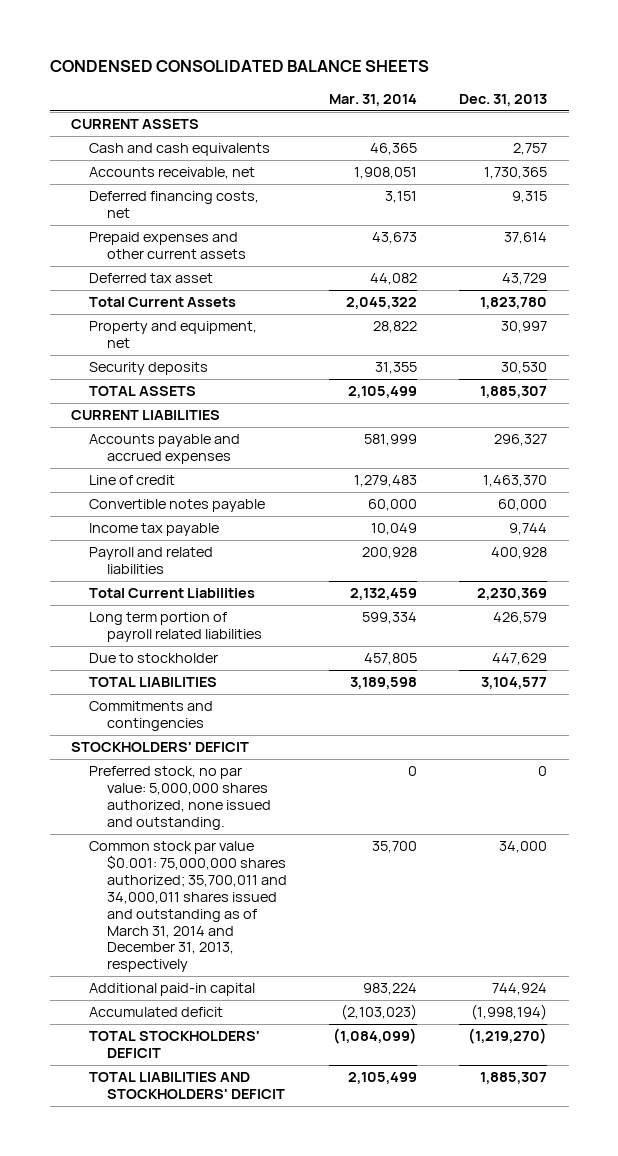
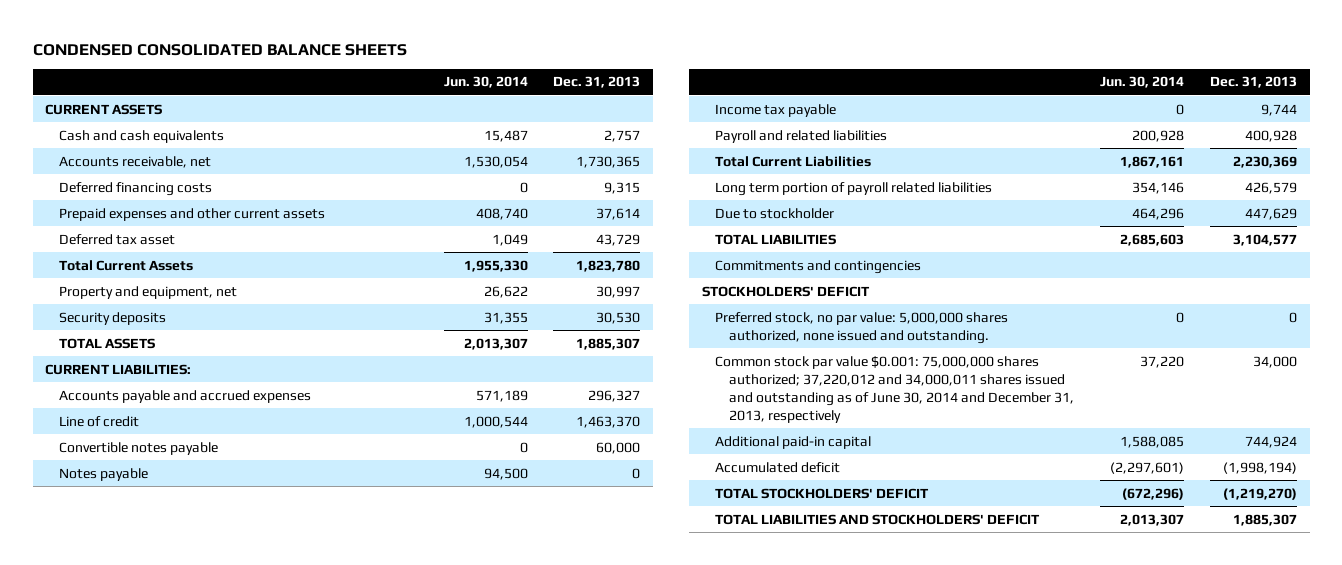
[329,93,418,106] Mar. 31, 2014 -> none
none -> [443,76,528,89] Jun. 30, 2014
[88,191,259,219] Deferred financing costs, net -> [59,181,213,196] Deferred financing costs
[70,410,220,421] CURRENT LIABILITIES -> [45,363,192,375] CURRENT LIABILITIES:
none -> [59,467,149,481] Notes payable
[88,841,287,973] Common stock par value $0.001: 75,000,000 shares authorized; 35,700,011 and 34,000,011 shares issued and outstanding as of March 31, 2014 and December 31, 2013, respectively -> [715,355,1075,423] Common stock par value $0.001: 75,000,000 shares authorized; 37,220,012 and 34,000,011 shares issued and outstanding as of June 30, 2014 and December 31, 2013, respectively

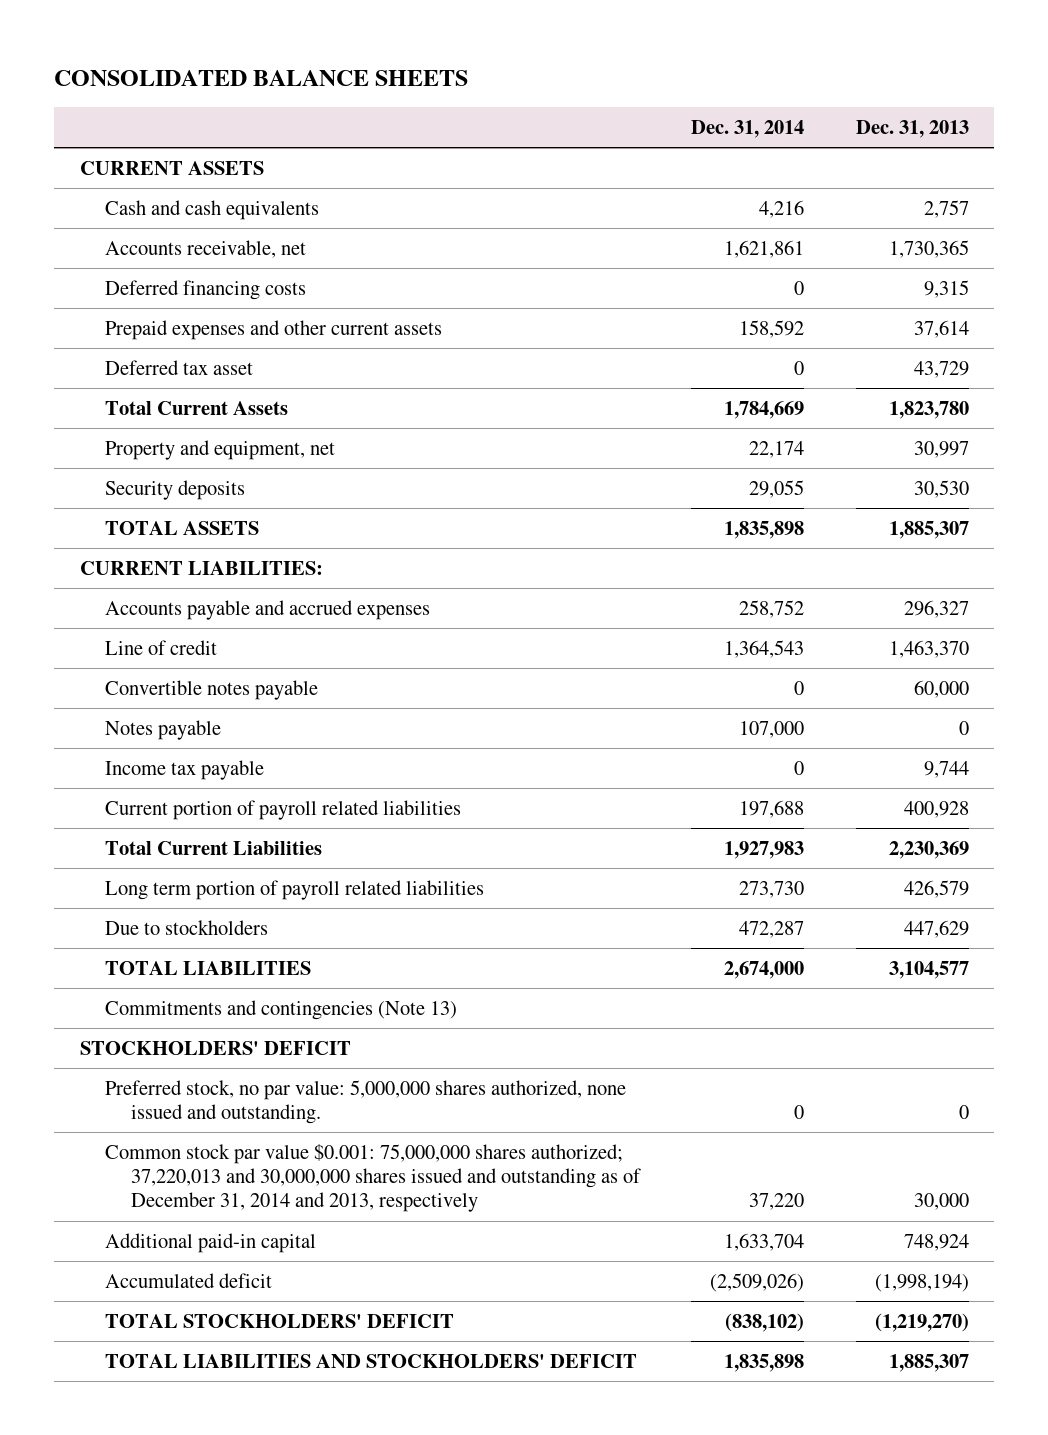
[32,43,407,56] CONDENSED CONSOLIDATED BALANCE SHEETS -> [54,70,469,87] CONSOLIDATED BALANCE SHEETS
[443,76,528,89] Jun. 30, 2014 -> none
none -> [691,119,805,138] Dec. 31, 2014
[715,129,888,143] Payroll and related liabilities -> [105,799,462,820] Current portion of payroll related liabilities
[715,207,835,219] Due to stockholder -> [105,919,269,935] Due to stockholders
[715,259,922,274] Commitments and contingencies -> [105,999,458,1020] Commitments and contingencies (Note 13)
[715,355,1075,423] Common stock par value $0.001: 75,000,000 shares authorized; 37,220,012 and 34,000,011 shares issued and outstanding as of June 30, 2014 and December 31, 2013, respectively -> [105,1143,642,1213] Common stock par value $0.001: 75,000,000 shares authorized; 37,220,013 and 30,000,000 shares issued and outstanding as of December 31, 2014 and 2013, respectively
[1252,355,1297,368] 34,000 -> [913,1193,969,1211] 30,000
[1244,435,1297,448] 744,924 -> [903,1233,969,1251] 748,924

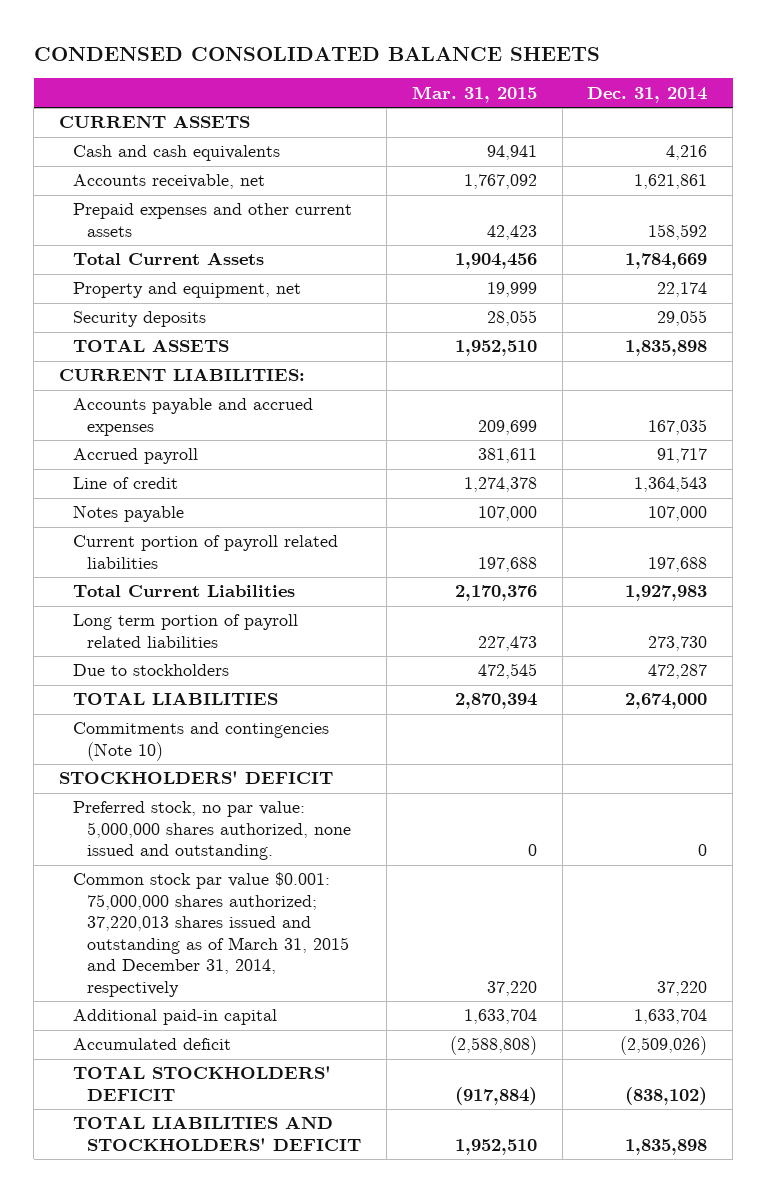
[54,70,469,87] CONSOLIDATED BALANCE SHEETS -> [33,46,600,61] CONDENSED CONSOLIDATED BALANCE SHEETS
[855,119,969,138] Dec. 31, 2013 -> none
none -> [411,85,537,103] Mar. 31, 2015
[105,279,307,300] Deferred financing costs -> none
[105,359,254,375] Deferred tax asset -> none
[739,599,805,618] 258,752 -> [648,418,708,435] 167,035
none -> [73,448,199,465] Accrued payroll
[105,679,319,700] Convertible notes payable -> none
[105,759,265,780] Income tax payable -> none
[105,999,458,1020] Commitments and contingencies (Note 13) -> [73,722,330,761] Commitments and contingencies (Note 10)
[105,1143,642,1213] Common stock par value $0.001: 75,000,000 shares authorized; 37,220,013 and 30,000,000 shares issued and outstanding as of December 31, 2014 and 2013, respectively -> [73,872,350,997] Common stock par value $0.001: 75,000,000 shares authorized; 37,220,013 shares issued and outstanding as of March 31, 2015 and December 31, 2014, respectively

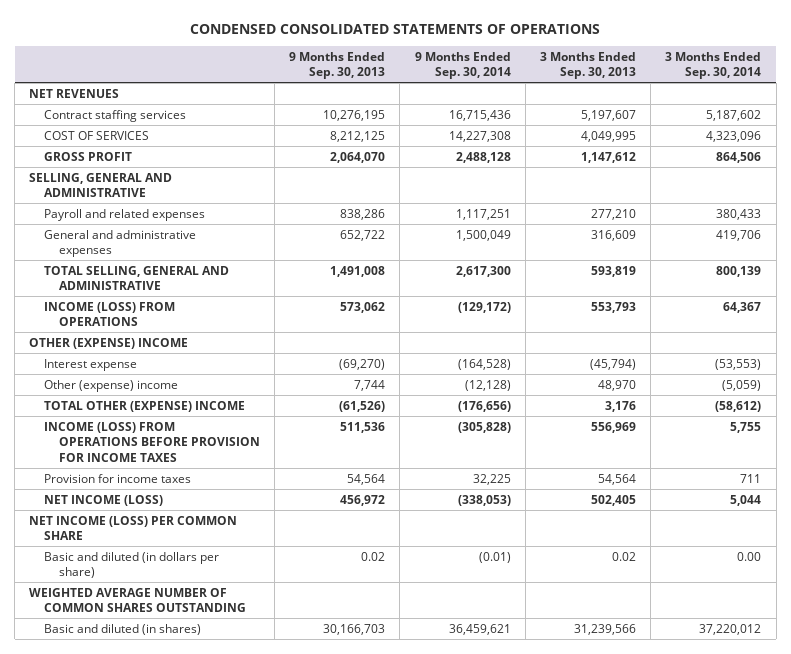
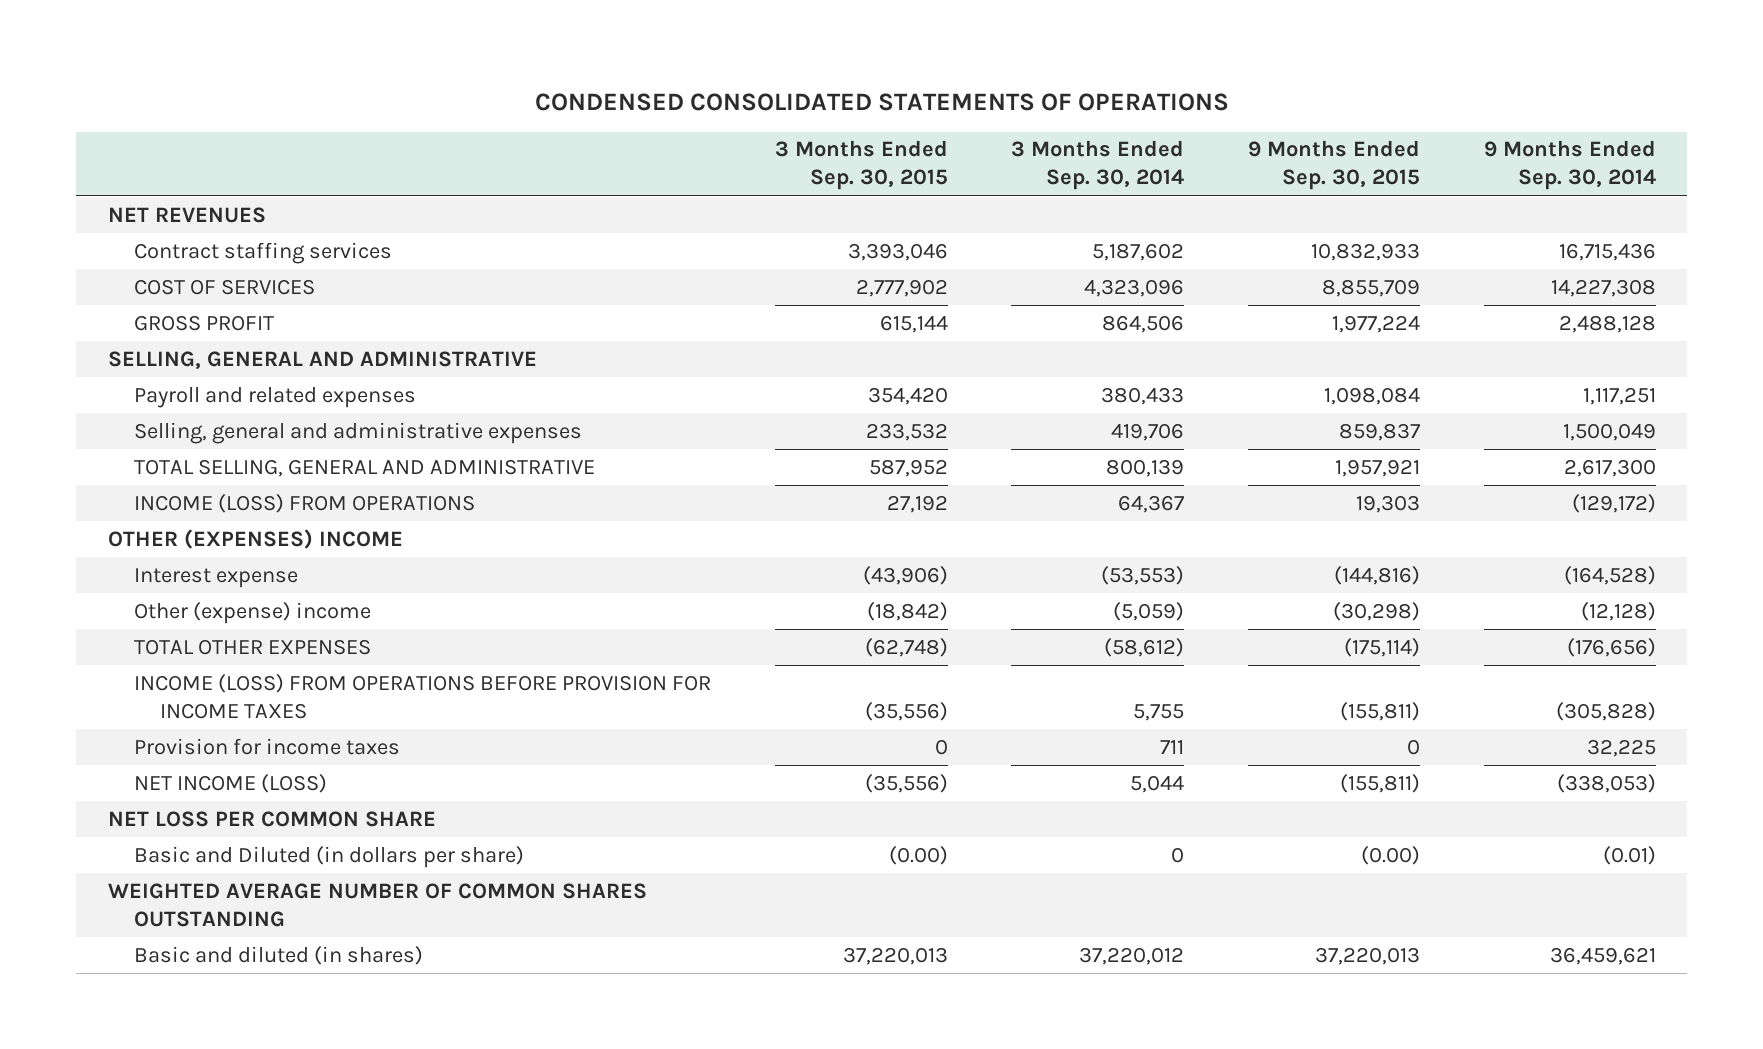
[289,51,386,80] 9 Months Ended Sep. 30, 2013 -> none
[539,51,636,80] 3 Months Ended Sep. 30, 2013 -> none
none -> [774,140,948,191] 3 Months Ended Sep. 30, 2015
none -> [1247,140,1420,191] 9 Months Ended Sep. 30, 2015
[44,229,197,258] General and administrative expenses -> [133,421,582,444] Selling, general and administrative expenses
[29,337,189,349] OTHER (EXPENSE) INCOME -> [107,528,403,549] OTHER (EXPENSES) INCOME
[44,400,246,412] TOTAL OTHER (EXPENSE) INCOME -> [133,638,371,655] TOTAL OTHER EXPENSES
[29,515,238,541] NET INCOME (LOSS) PER COMMON SHARE -> [107,810,436,827] NET LOSS PER COMMON SHARE
[44,551,220,579] Basic and diluted (in dollars per share) -> [133,845,524,868] Basic and Diluted (in dollars per share)
[737,551,762,561] 0.00 -> [1171,846,1185,863] 0

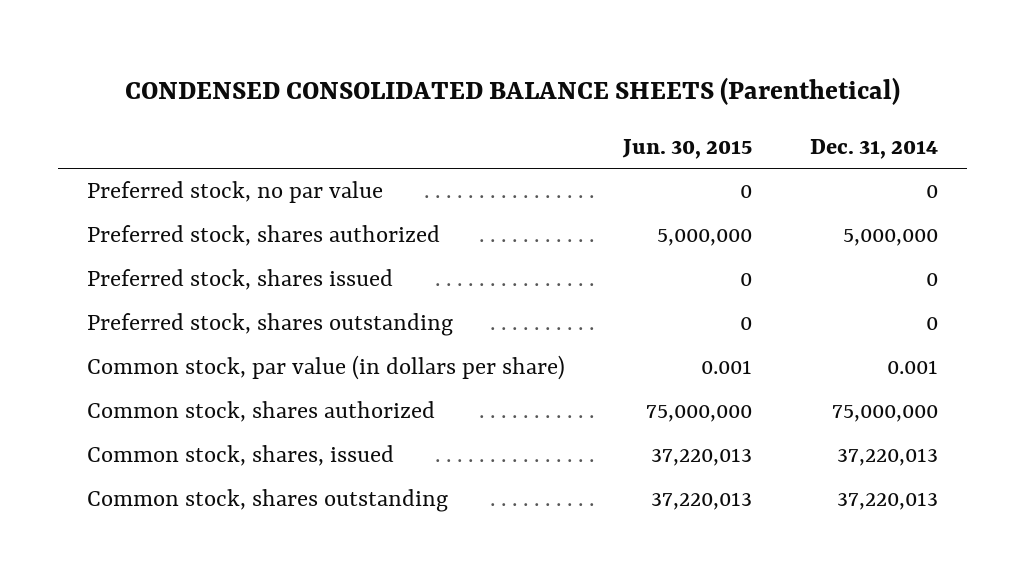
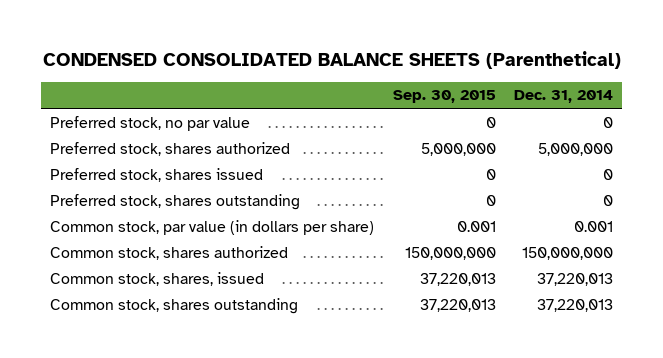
[622,138,753,159] Jun. 30, 2015 -> none
none -> [392,90,496,104] Sep. 30, 2015
[832,405,939,423] 75,000,000 -> [522,246,614,260] 150,000,000

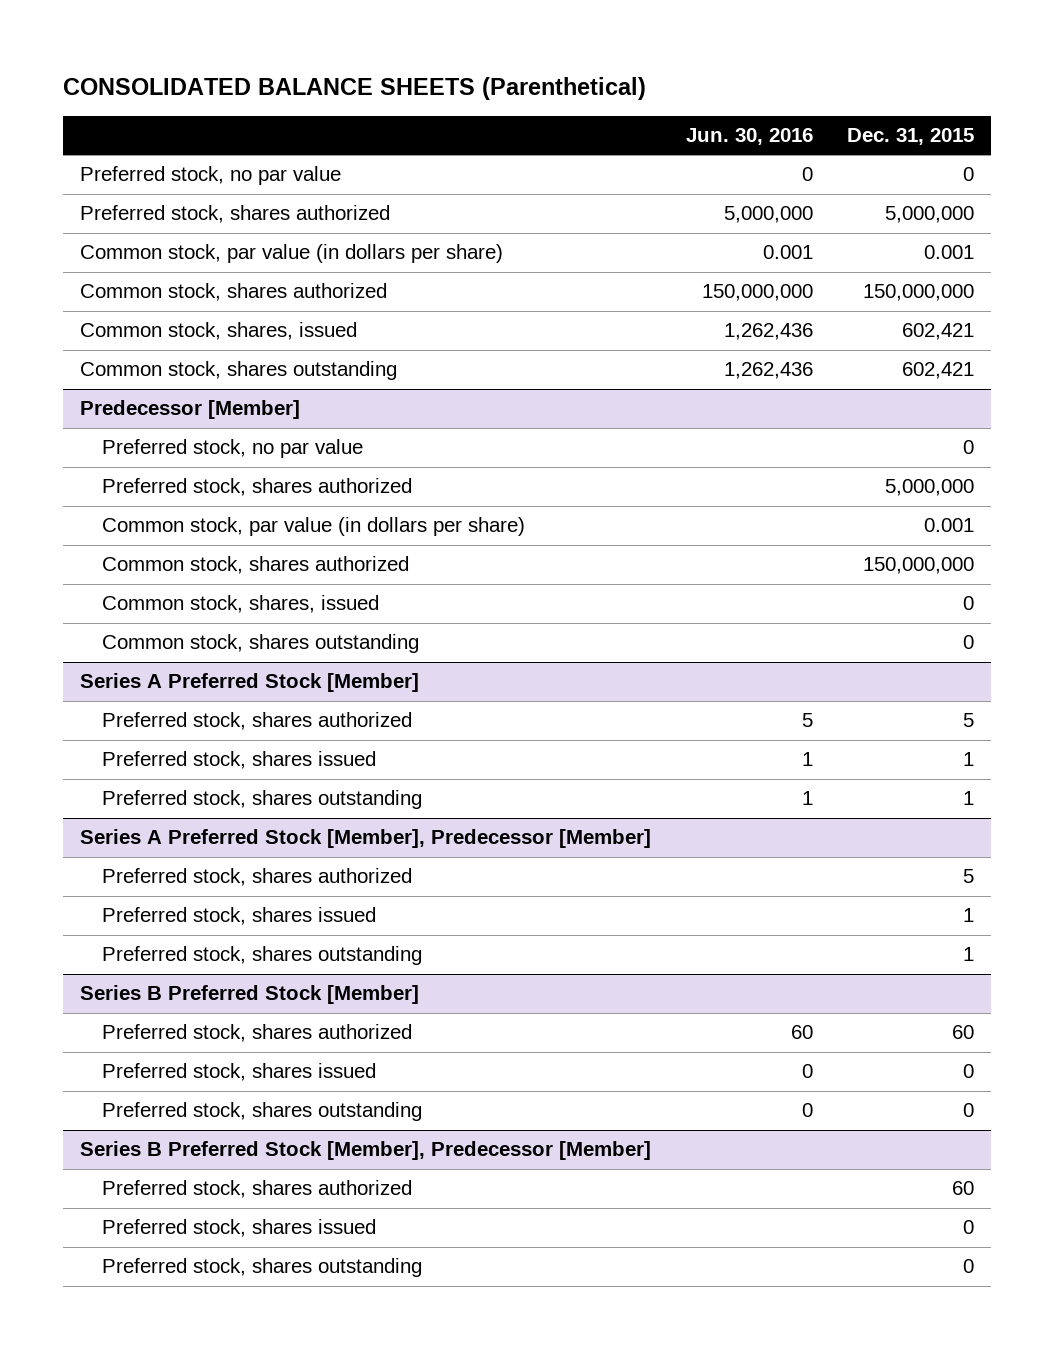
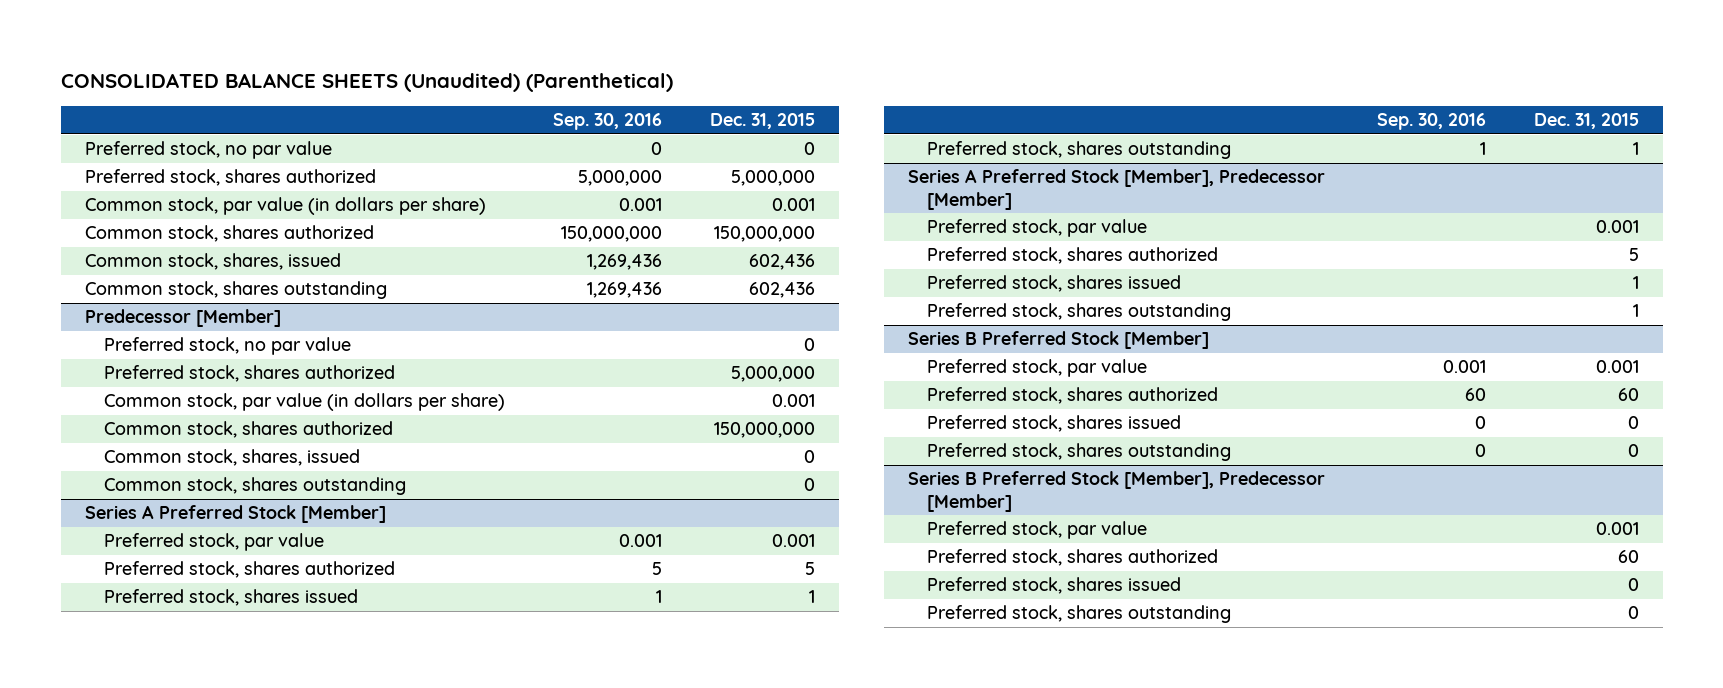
[63,77,647,101] CONSOLIDATED BALANCE SHEETS (Parenthetical) -> [60,73,673,93] CONSOLIDATED BALANCE SHEETS (Unaudited) (Parenthetical)
[685,128,813,146] Jun. 30, 2016 -> none
none -> [553,113,663,131] Sep. 30, 2016
[901,323,974,341] 602,421 -> [749,254,816,271] 602,436
[901,362,974,380] 602,421 -> [749,282,816,299] 602,436
none -> [103,533,324,552] Preferred stock, par value
none -> [927,219,1148,238] Preferred stock, par value
none -> [927,359,1148,378] Preferred stock, par value
none -> [927,521,1148,540] Preferred stock, par value

